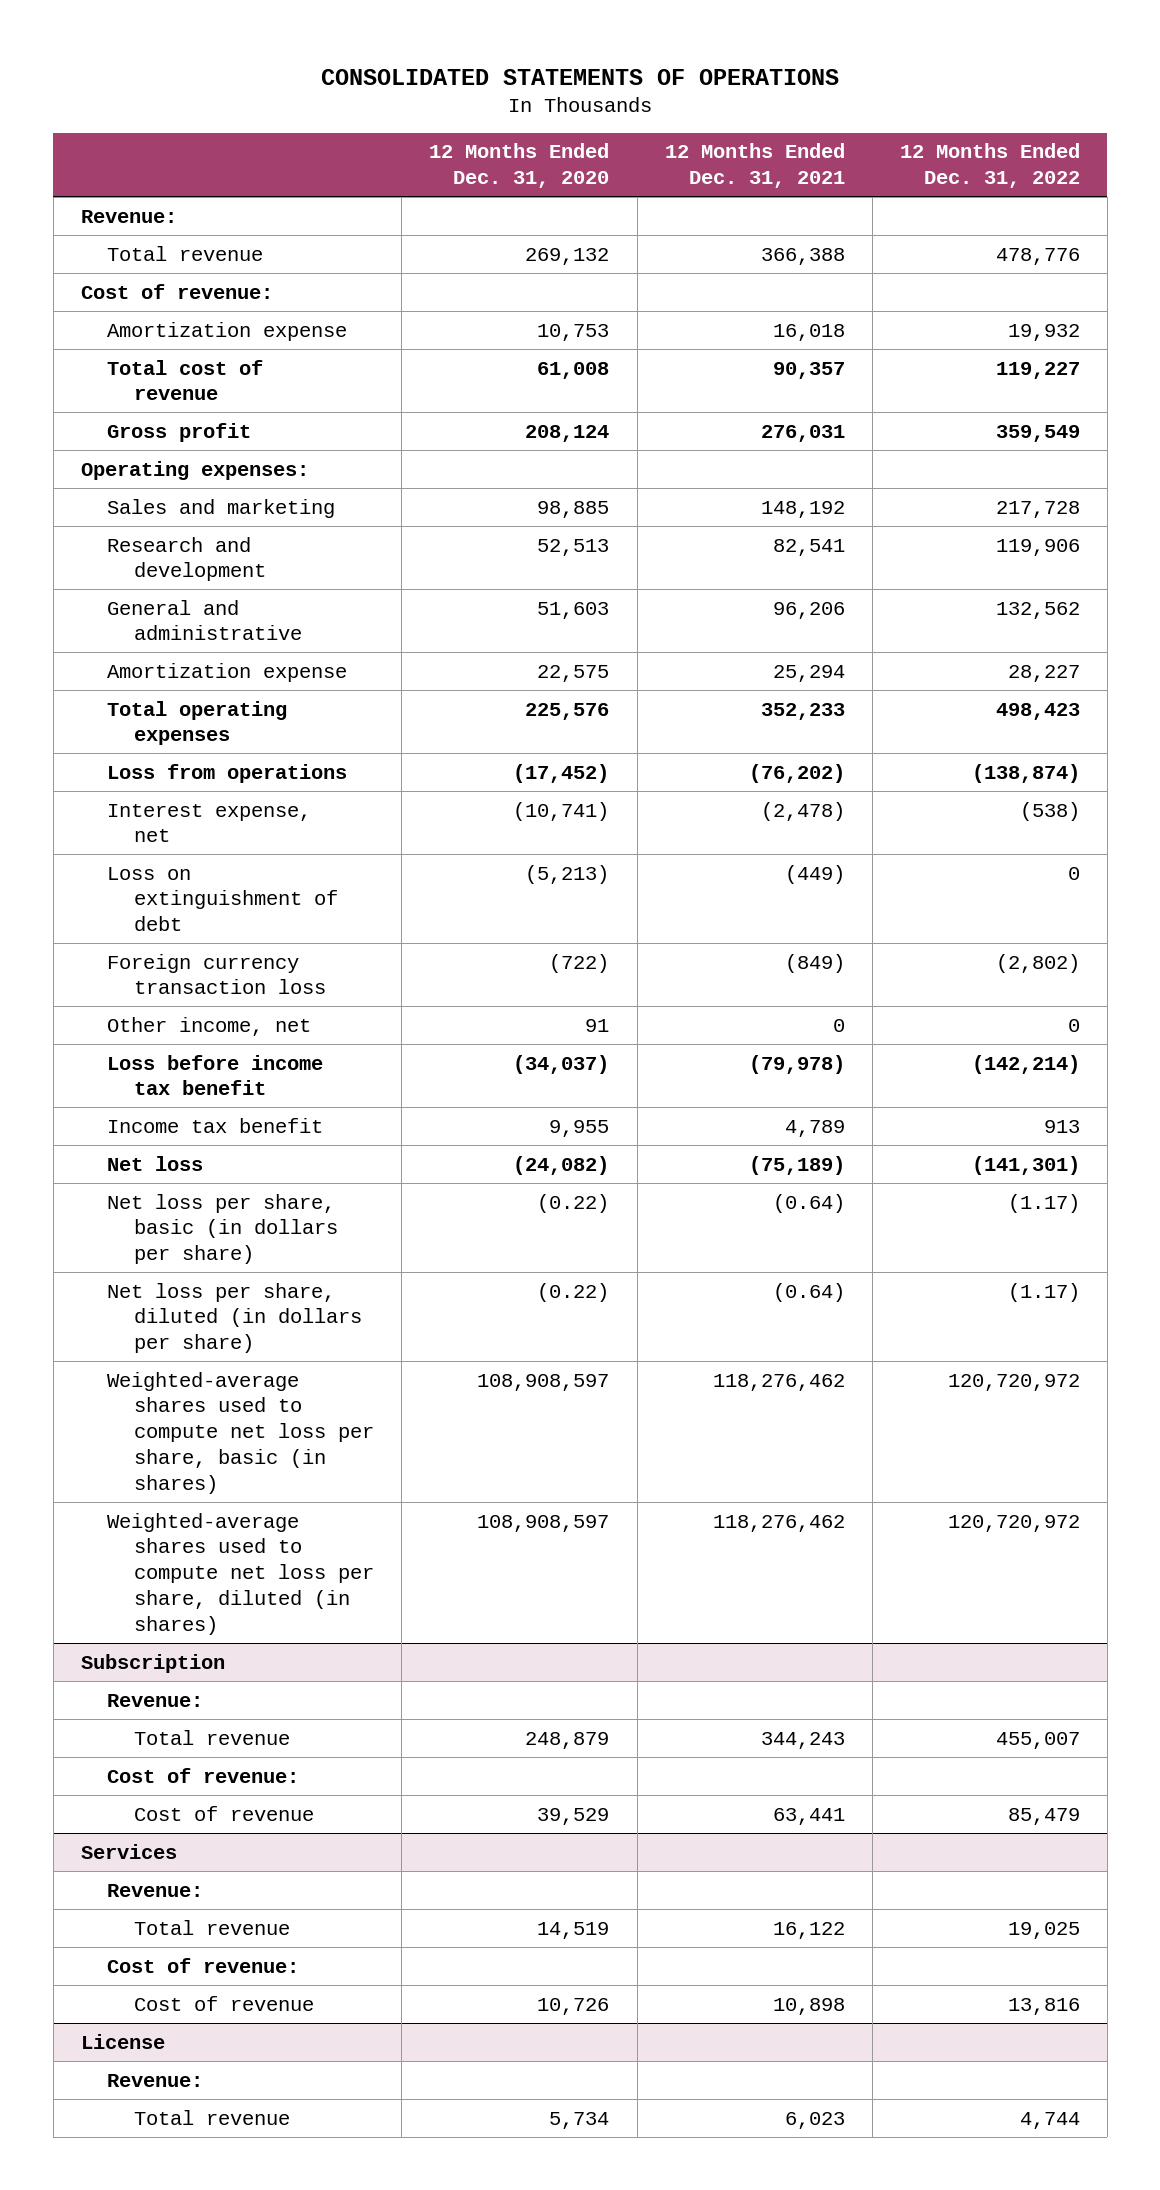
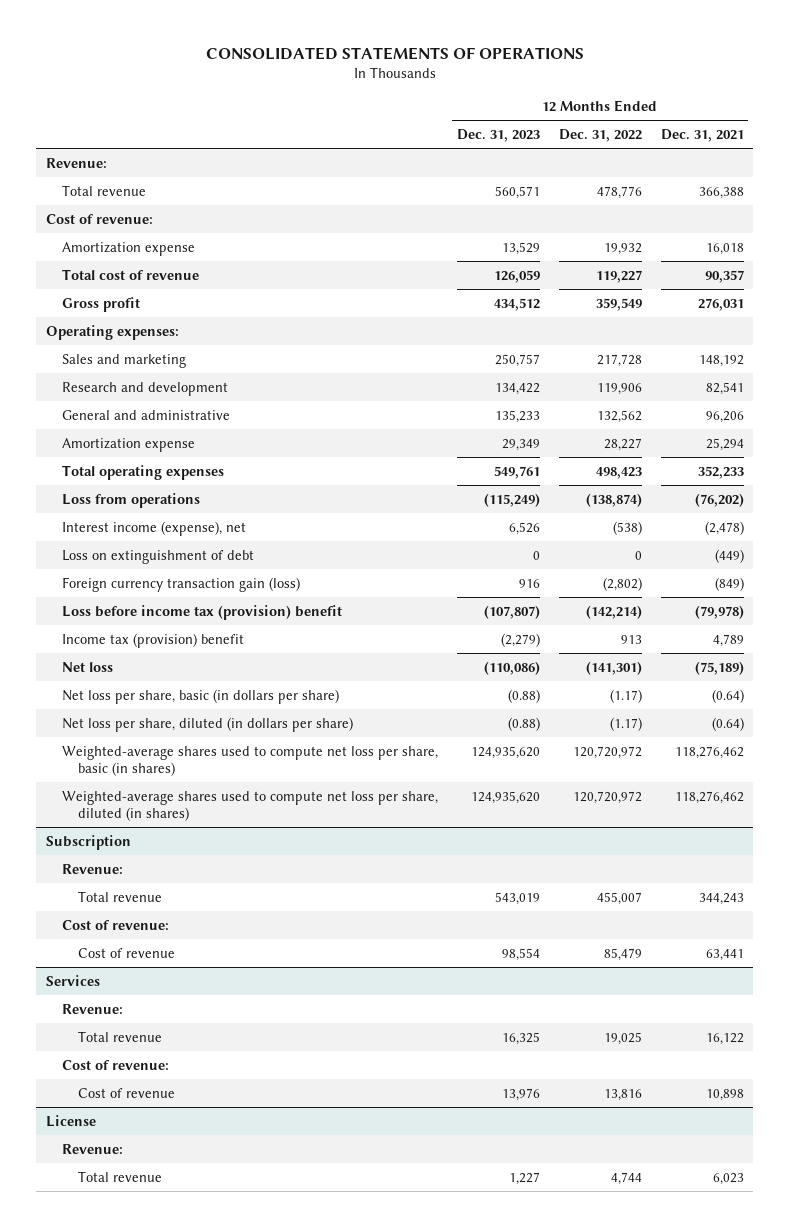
[429,143,610,189] 12 Months Ended Dec. 31, 2020 -> none
none -> [456,129,540,143] Dec. 31, 2023
[107,803,312,843] Interest expense, net -> [62,520,247,536] Interest income (expense), net
[107,1016,312,1036] Other income, net -> none
[107,953,327,995] Foreign currency transaction loss -> [62,576,301,592] Foreign currency transaction gain (loss)
[107,1054,324,1096] Loss before income tax benefit -> [62,604,343,620] Loss before income tax (provision) benefit
[107,1117,324,1133] Income tax benefit -> [62,632,245,648] Income tax (provision) benefit

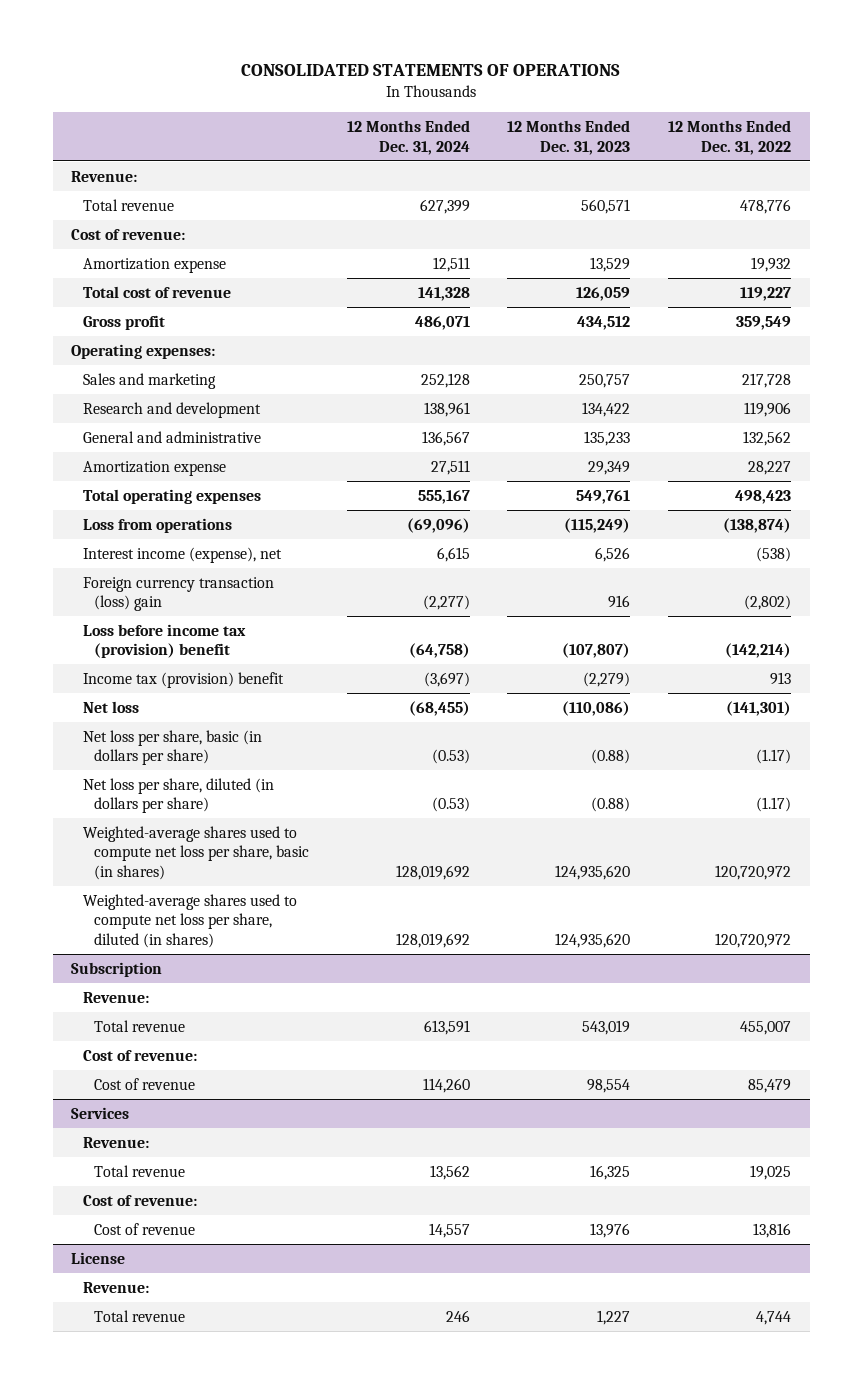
[660,129,744,143] Dec. 31, 2021 -> none
none -> [346,120,470,155] 12 Months Ended Dec. 31, 2024
[62,549,255,564] Loss on extinguishment of debt -> none
[62,576,301,592] Foreign currency transaction gain (loss) -> [82,576,274,612] Foreign currency transaction (loss) gain

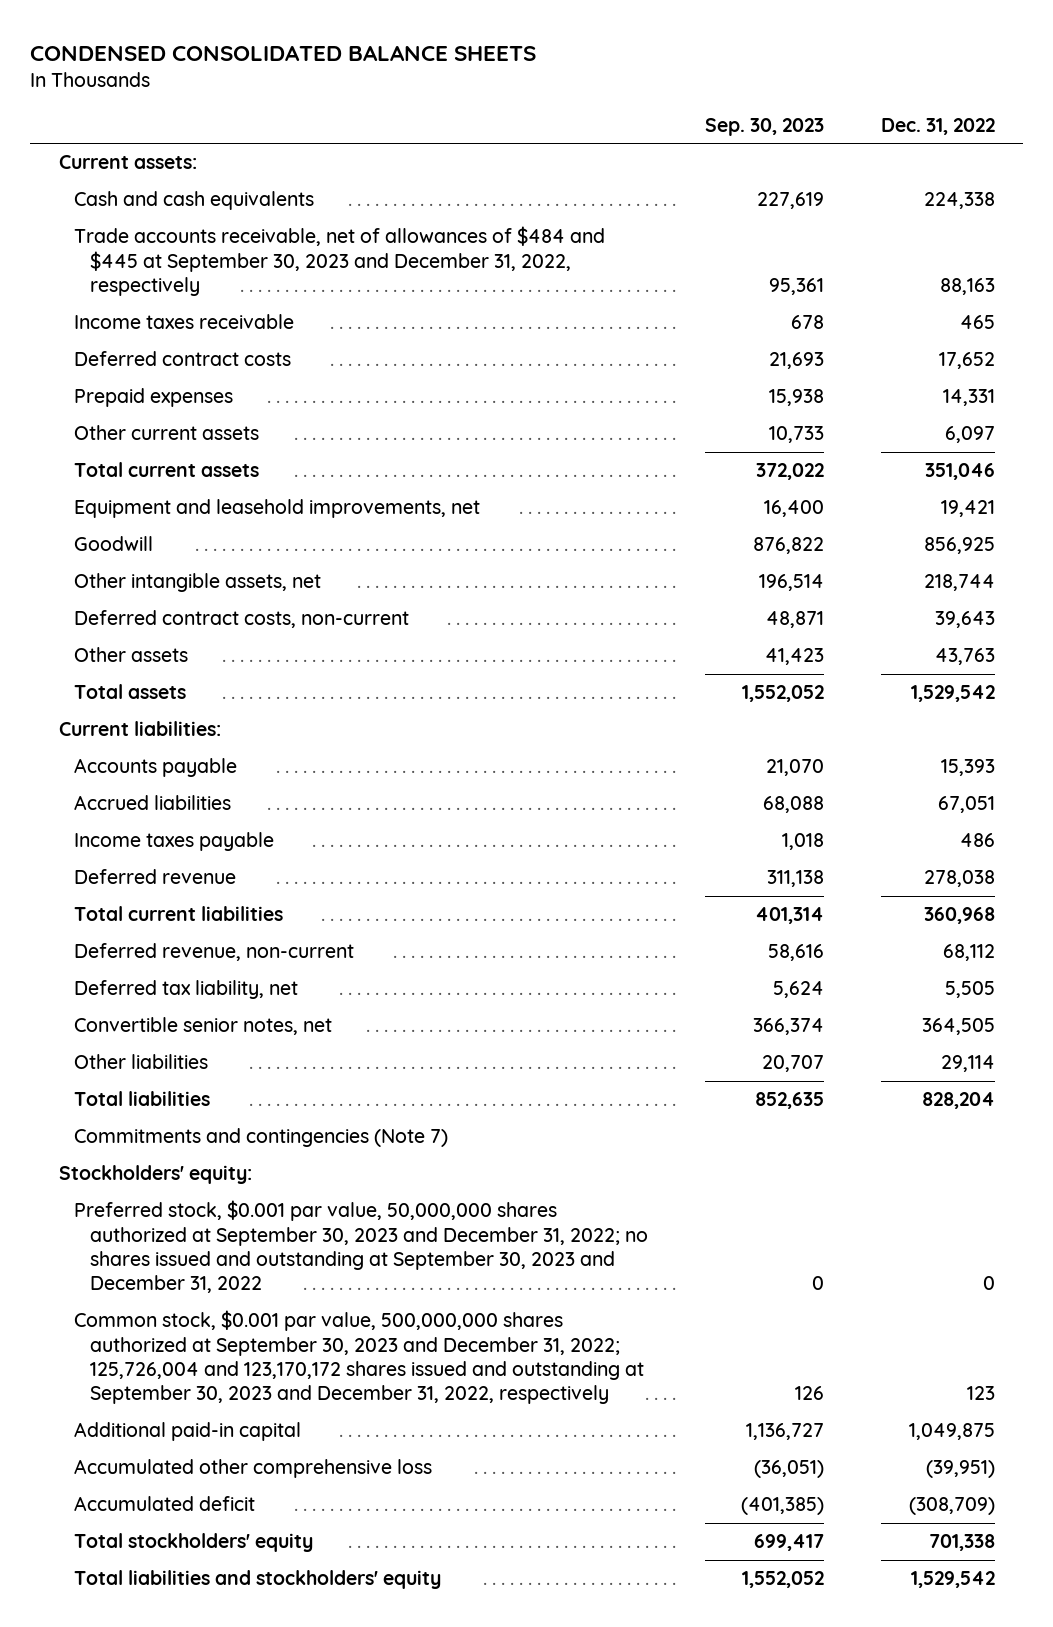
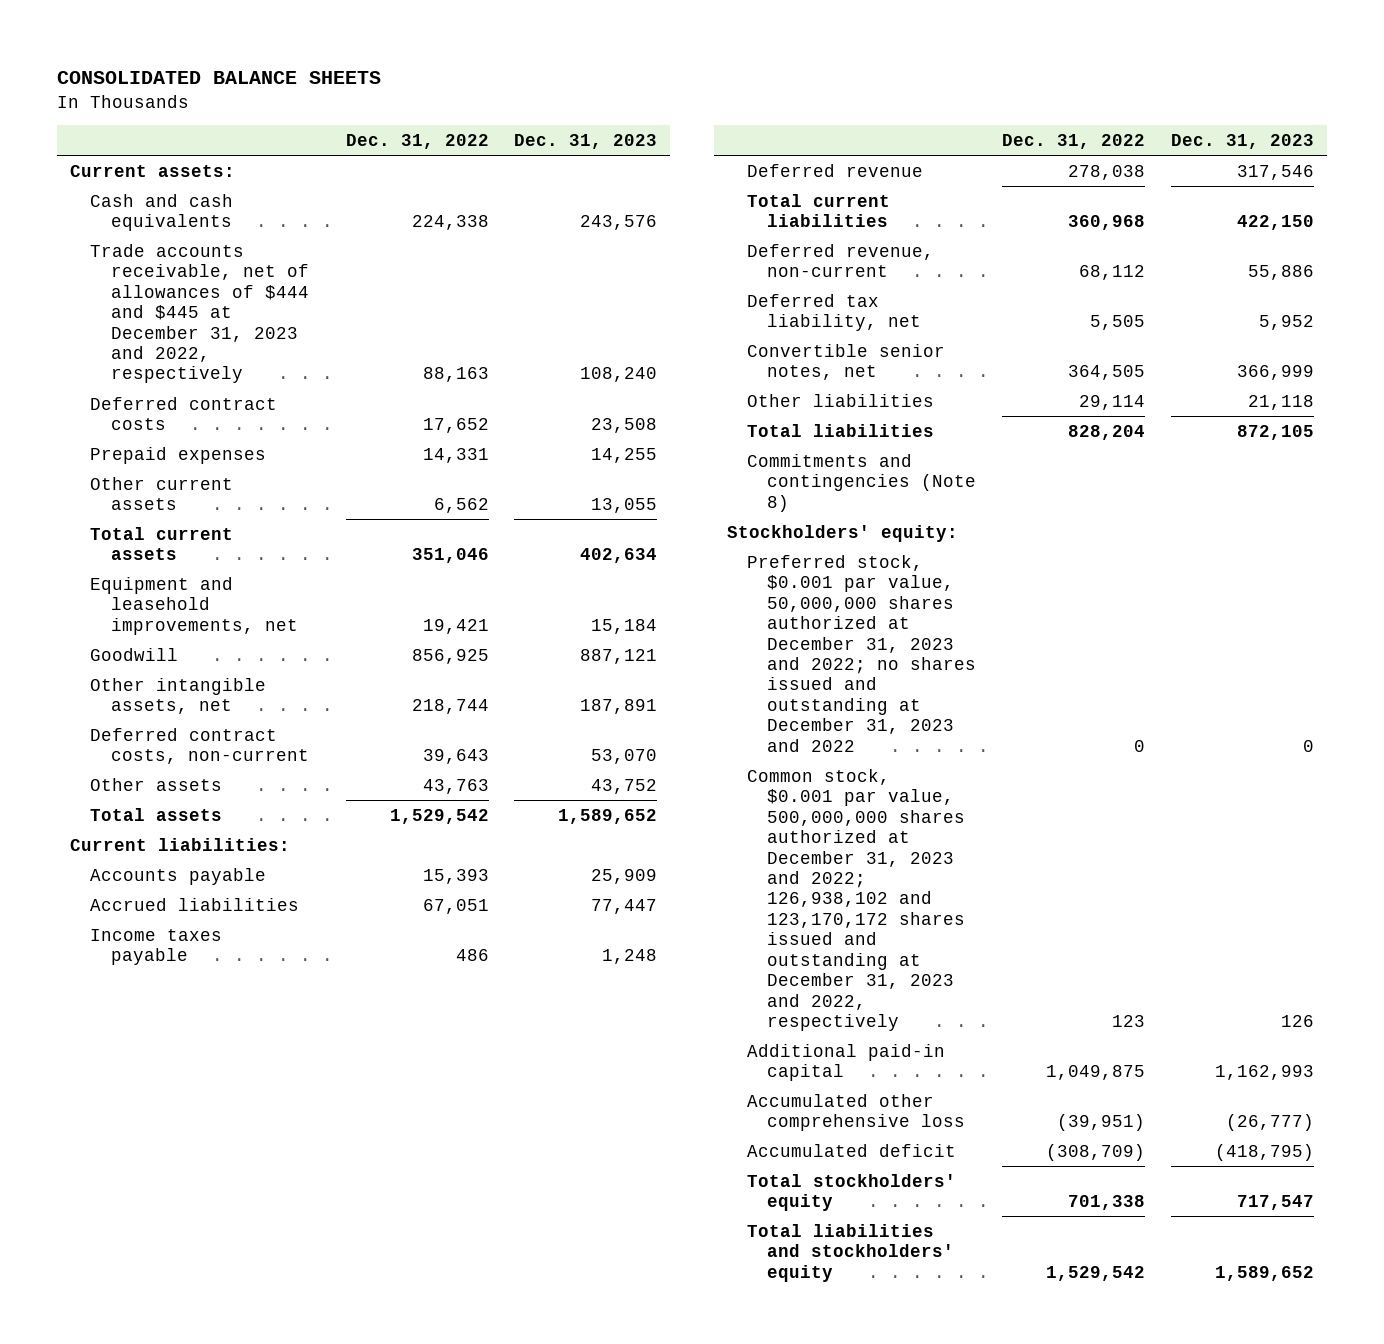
[30,44,537,61] CONDENSED CONSOLIDATED BALANCE SHEETS -> [57,71,382,85] CONSOLIDATED BALANCE SHEETS
[704,117,824,136] Sep. 30, 2023 -> none
none -> [514,134,658,150] Dec. 31, 2023
[74,314,295,330] Income taxes receivable -> none
[74,226,606,296] Trade accounts receivable, net of allowances of $484 and $445 at September 30, 2023 and December 31, 2022, respectively -> [90,243,309,384] Trade accounts receivable, net of allowances of $444 and $445 at December 31, 2023 and 2022, respectively
[944,426,995,444] 6,097 -> [433,498,489,514] 6,562
[74,1128,449,1148] Commitments and contingencies (Note 7) -> [747,453,977,512] Commitments and contingencies (Note 8)
[74,1200,648,1294] Preferred stock, $0.001 par value, 50,000,000 shares authorized at September 30, 2023 and December 31, 2022; no shares issued and outstanding at September 30, 2023 and December 31, 2022 -> [747,554,977,752] Preferred stock, $0.001 par value, 50,000,000 shares authorized at December 31, 2023 and 2022; no shares issued and outstanding at December 31, 2023 and 2022
[74,1310,644,1405] Common stock, $0.001 par value, 500,000,000 shares authorized at September 30, 2023 and December 31, 2022; 125,726,004 and 123,170,172 shares issued and outstanding at September 30, 2023 and December 31, 2022, respectively -> [747,768,966,1032] Common stock, $0.001 par value, 500,000,000 shares authorized at December 31, 2023 and 2022; 126,938,102 and 123,170,172 shares issued and outstanding at December 31, 2023 and 2022, respectively

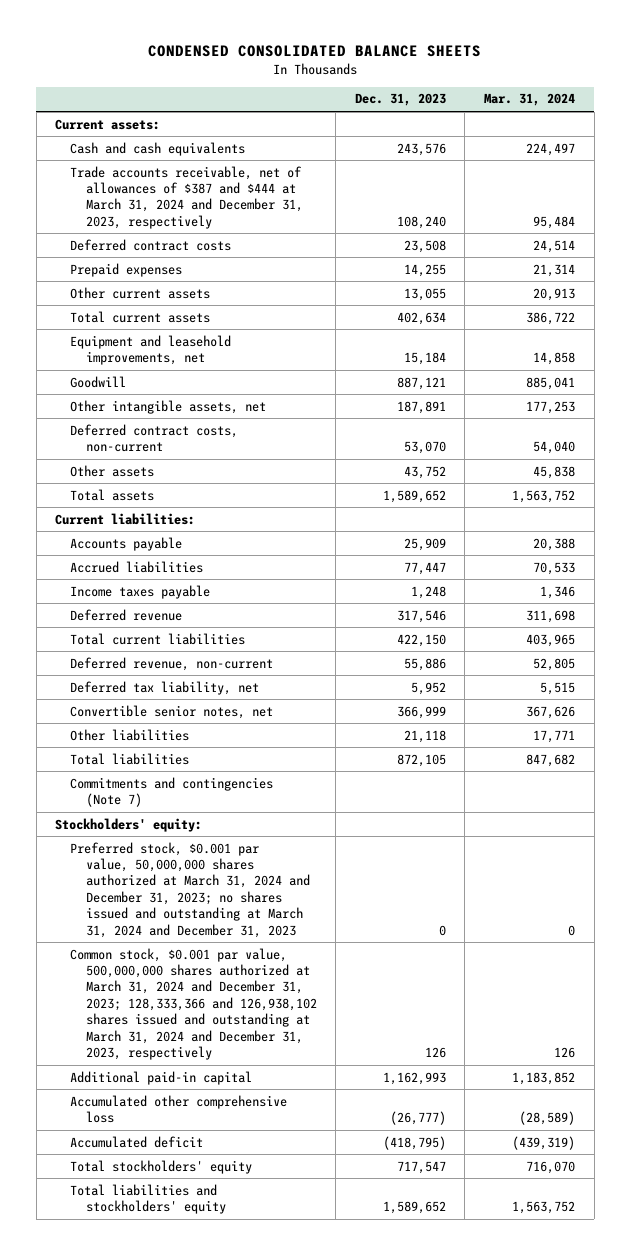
[57,71,382,85] CONSOLIDATED BALANCE SHEETS -> [148,45,482,58] CONDENSED CONSOLIDATED BALANCE SHEETS
[345,134,489,150] Dec. 31, 2022 -> none
none -> [483,93,575,107] Mar. 31, 2024
[90,243,309,384] Trade accounts receivable, net of allowances of $444 and $445 at December 31, 2023 and 2022, respectively -> [70,165,303,229] Trade accounts receivable, net of allowances of $387 and $444 at March 31, 2024 and December 31, 2023, respectively
[747,453,977,512] Commitments and contingencies (Note 8) -> [70,776,274,808] Commitments and contingencies (Note 7)
[747,554,977,752] Preferred stock, $0.001 par value, 50,000,000 shares authorized at December 31, 2023 and 2022; no shares issued and outstanding at December 31, 2023 and 2022 -> [70,841,310,938] Preferred stock, $0.001 par value, 50,000,000 shares authorized at March 31, 2024 and December 31, 2023; no shares issued and outstanding at March 31, 2024 and December 31, 2023
[747,768,966,1032] Common stock, $0.001 par value, 500,000,000 shares authorized at December 31, 2023 and 2022; 126,938,102 and 123,170,172 shares issued and outstanding at December 31, 2023 and 2022, respectively -> [70,947,317,1060] Common stock, $0.001 par value, 500,000,000 shares authorized at March 31, 2024 and December 31, 2023; 128,333,366 and 126,938,102 shares issued and outstanding at March 31, 2024 and December 31, 2023, respectively

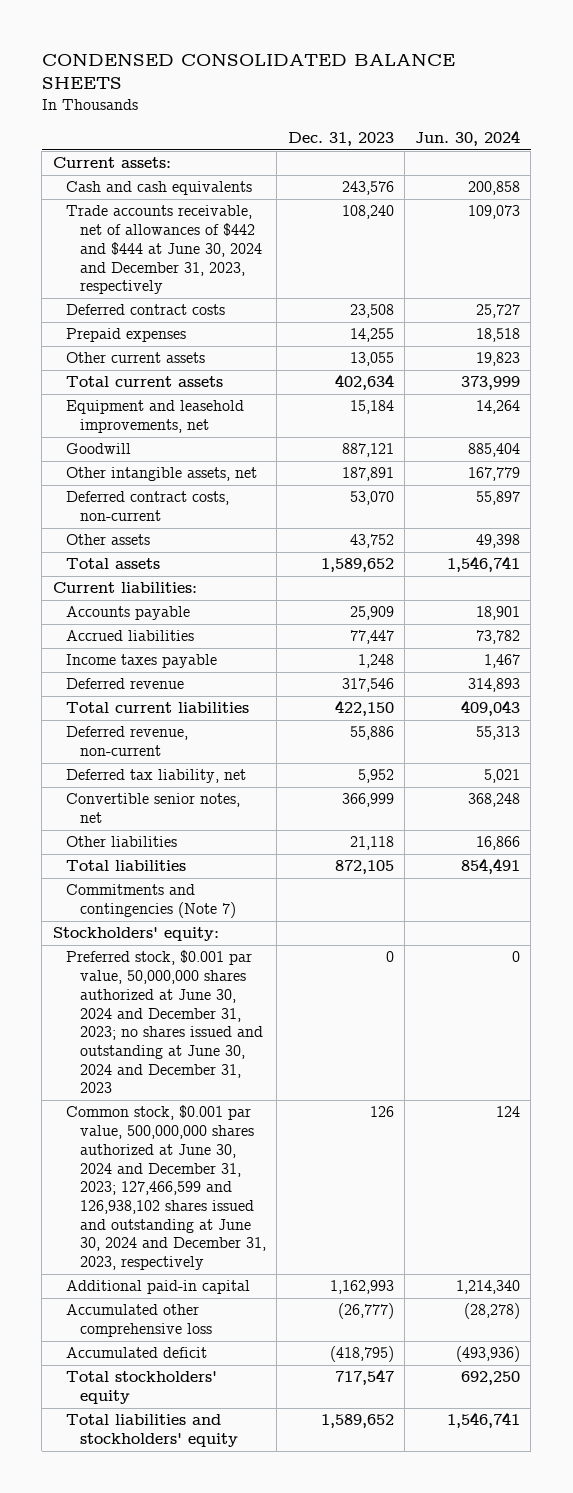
[483,93,575,107] Mar. 31, 2024 -> none
none -> [415,129,521,146] Jun. 30, 2024
[70,165,303,229] Trade accounts receivable, net of allowances of $387 and $444 at March 31, 2024 and December 31, 2023, respectively -> [66,205,263,295] Trade accounts receivable, net of allowances of $442 and $444 at June 30, 2024 and December 31, 2023, respectively
[70,841,310,938] Preferred stock, $0.001 par value, 50,000,000 shares authorized at March 31, 2024 and December 31, 2023; no shares issued and outstanding at March 31, 2024 and December 31, 2023 -> [66,950,264,1094] Preferred stock, $0.001 par value, 50,000,000 shares authorized at June 30, 2024 and December 31, 2023; no shares issued and outstanding at June 30, 2024 and December 31, 2023
[70,947,317,1060] Common stock, $0.001 par value, 500,000,000 shares authorized at March 31, 2024 and December 31, 2023; 128,333,366 and 126,938,102 shares issued and outstanding at March 31, 2024 and December 31, 2023, respectively -> [66,1105,267,1270] Common stock, $0.001 par value, 500,000,000 shares authorized at June 30, 2024 and December 31, 2023; 127,466,599 and 126,938,102 shares issued and outstanding at June 30, 2024 and December 31, 2023, respectively

